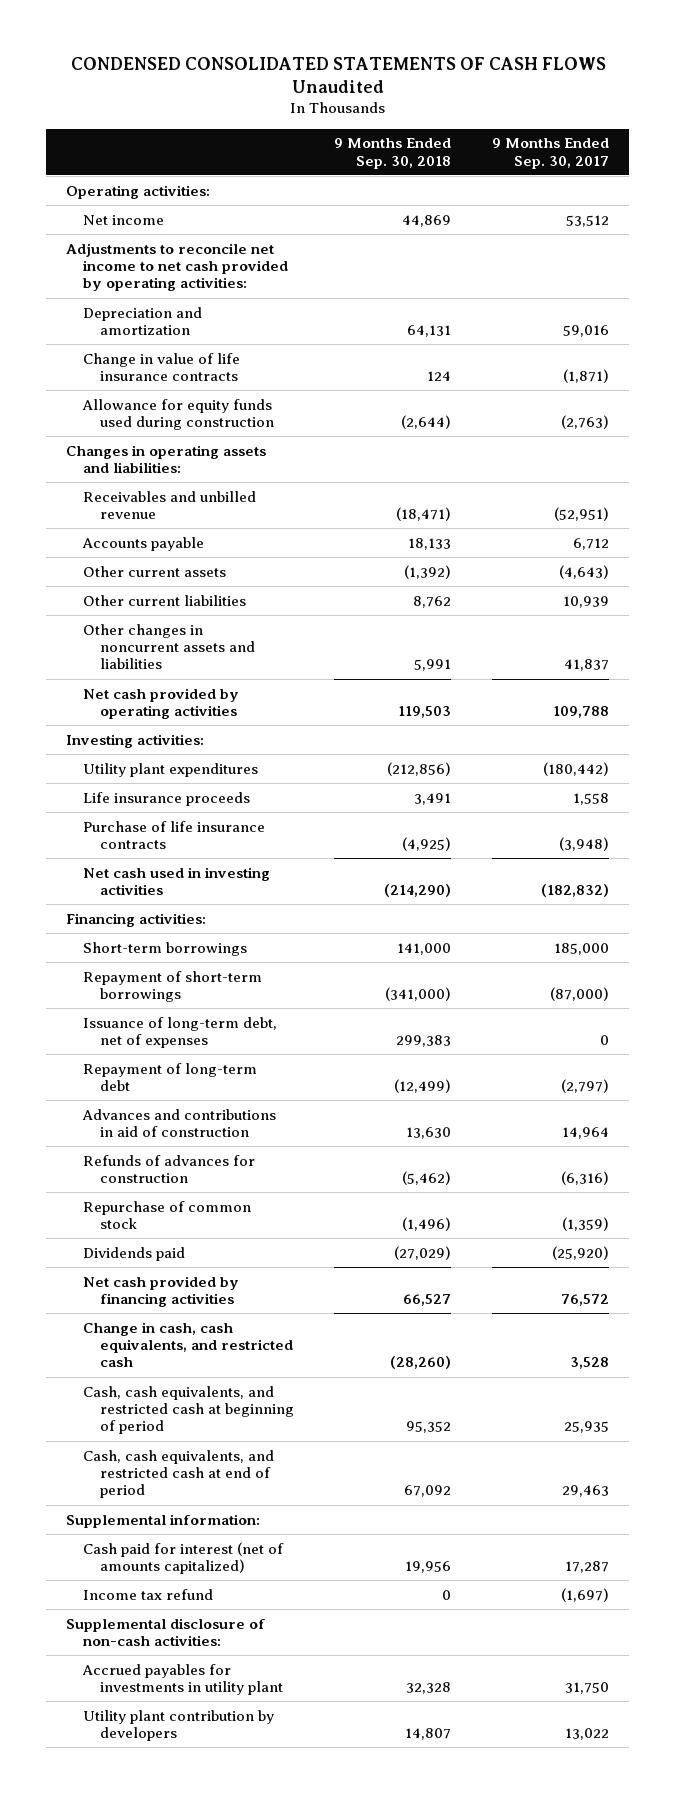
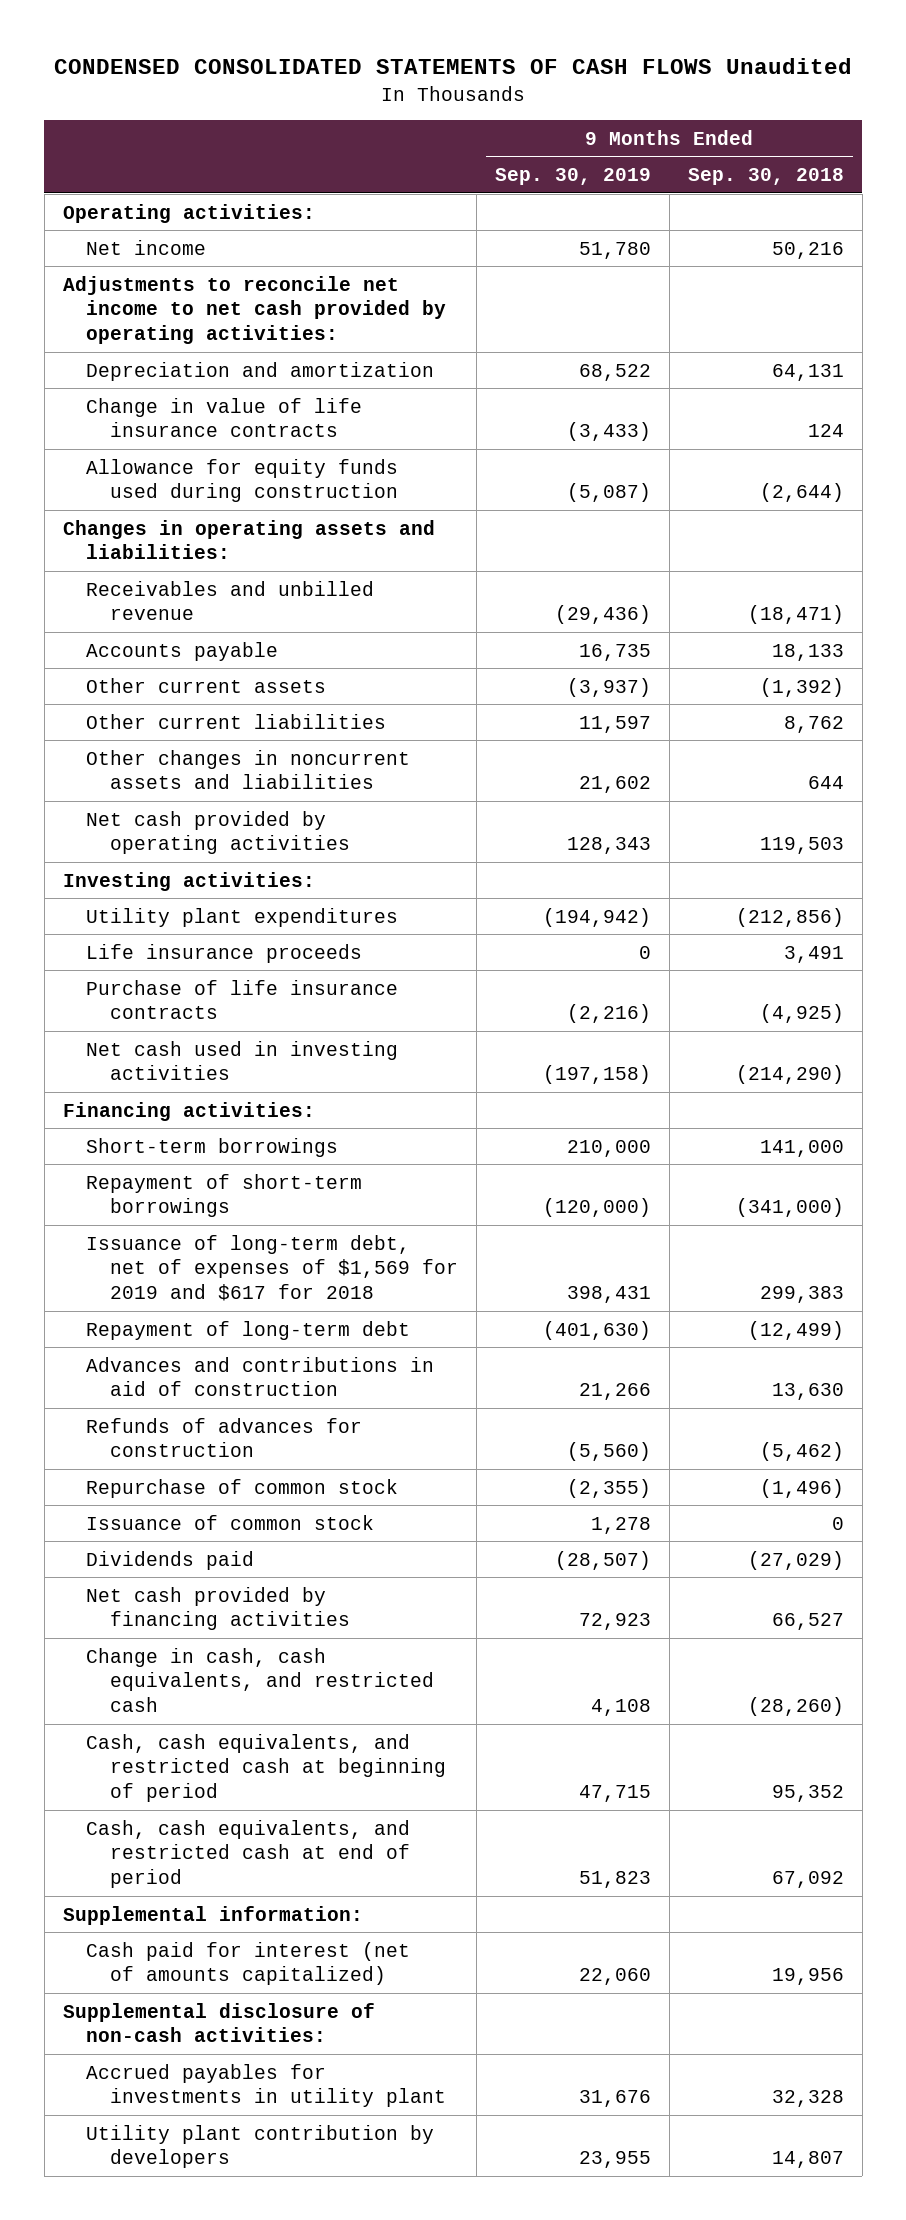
[491,138,609,169] 9 Months Ended Sep. 30, 2017 -> none
none -> [494,168,651,186] Sep. 30, 2019
[402,214,452,227] 44,869 -> [771,241,844,259] 50,216
[414,659,452,672] 5,991 -> [807,776,844,790] 644
[83,1016,278,1049] Issuance of long-term debt, net of expenses -> [86,1234,458,1302] Issuance of long-term debt, net of expenses of $1,569 for 2019 and $617 for 2018
none -> [86,1514,375,1530] Issuance of common stock
[83,1588,214,1600] Income tax refund -> none

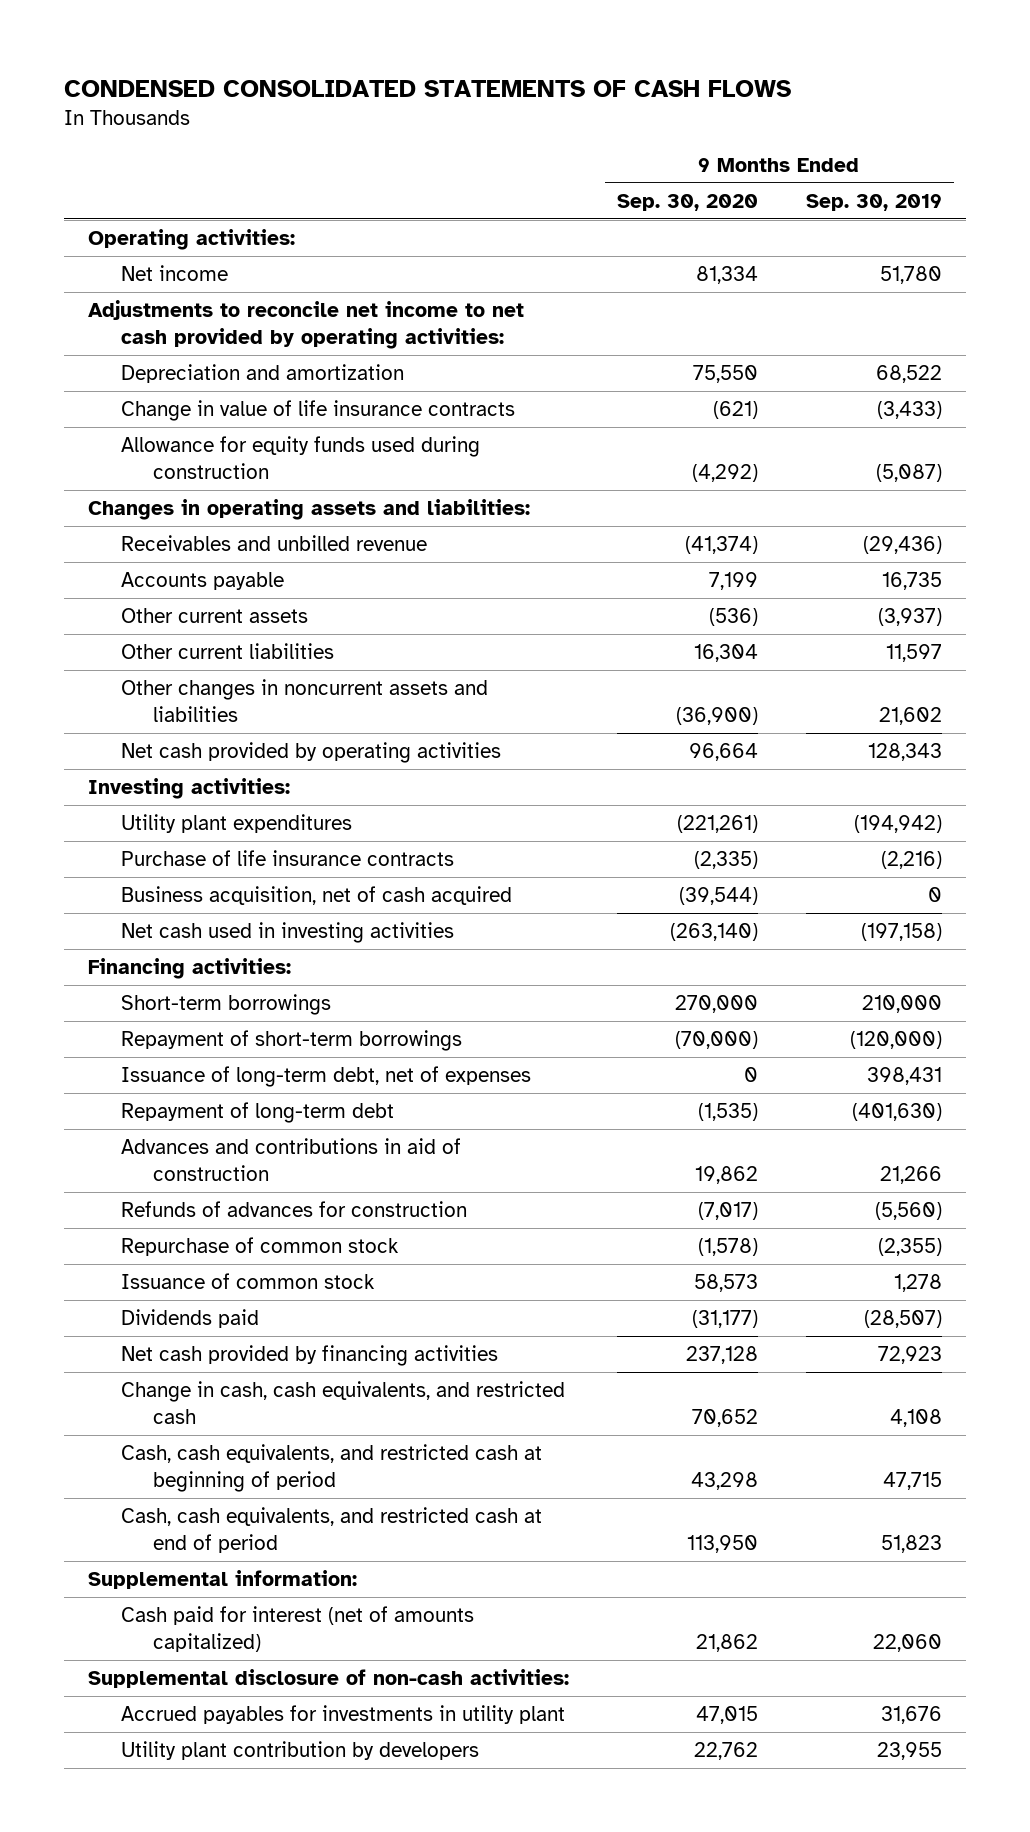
[54,58,853,75] CONDENSED CONSOLIDATED STATEMENTS OF CASH FLOWS Unaudited -> [64,79,792,97] CONDENSED CONSOLIDATED STATEMENTS OF CASH FLOWS
[687,168,844,186] Sep. 30, 2018 -> none
none -> [616,194,758,212] Sep. 30, 2020
[86,943,363,963] Life insurance proceeds -> none
none -> [120,886,512,906] Business acquisition, net of cash acquired
[86,1234,458,1302] Issuance of long-term debt, net of expenses of $1,569 for 2019 and $617 for 2018 -> [120,1066,531,1088] Issuance of long-term debt, net of expenses

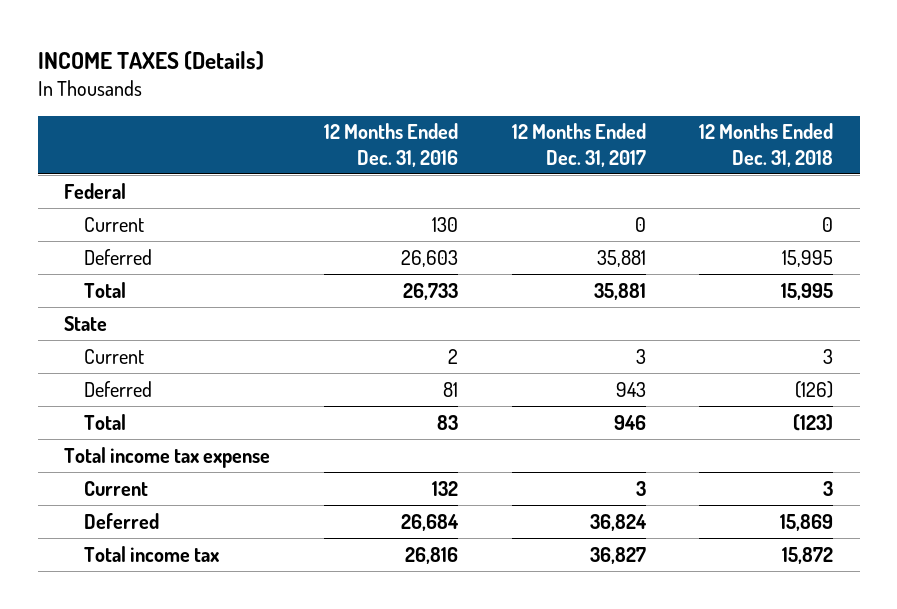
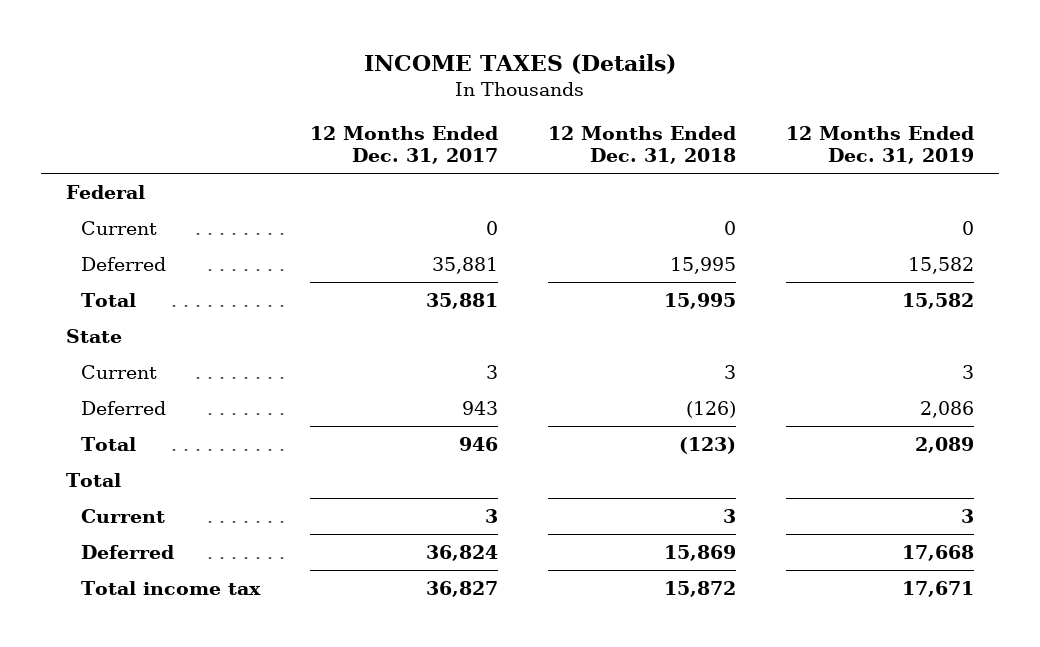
[323,123,458,167] 12 Months Ended Dec. 31, 2016 -> none
none -> [786,125,975,165] 12 Months Ended Dec. 31, 2019
[64,446,271,468] Total income tax expense -> [66,473,122,488] Total

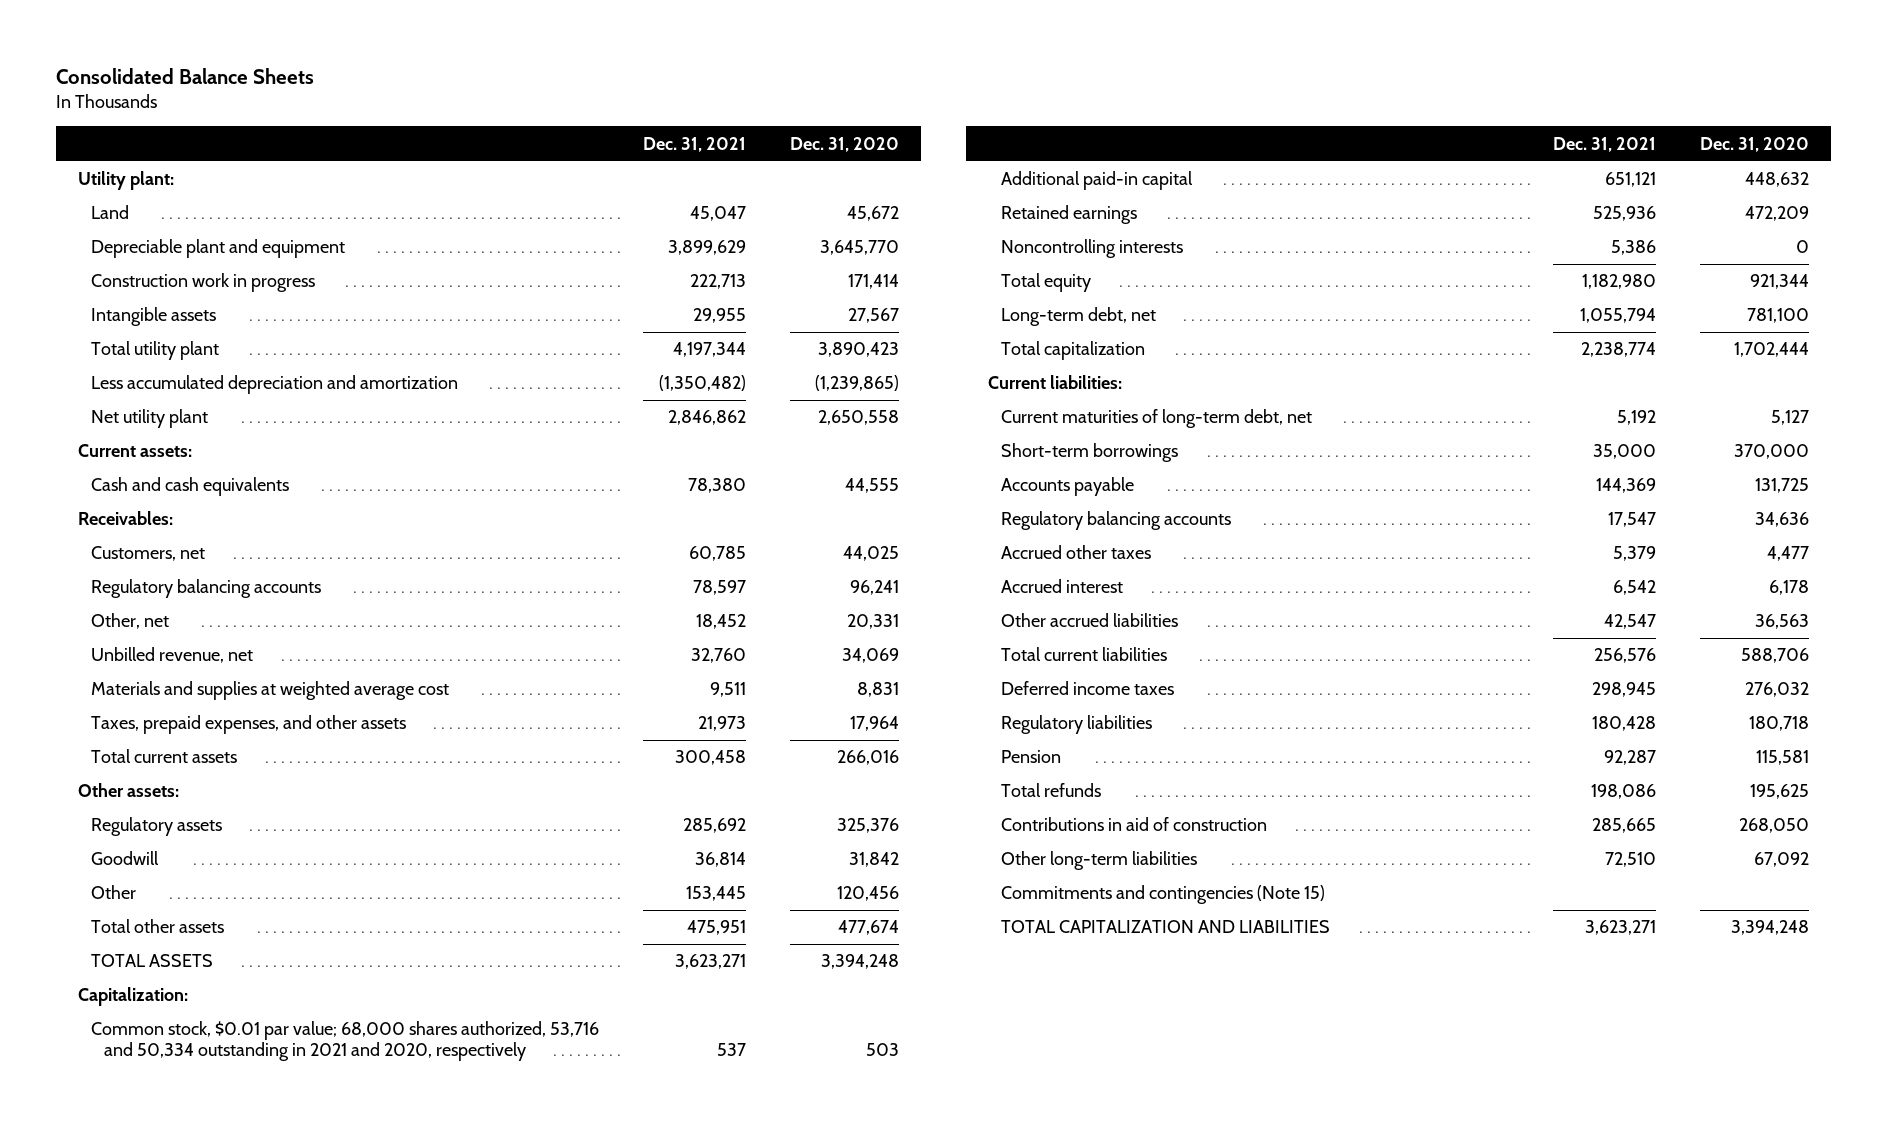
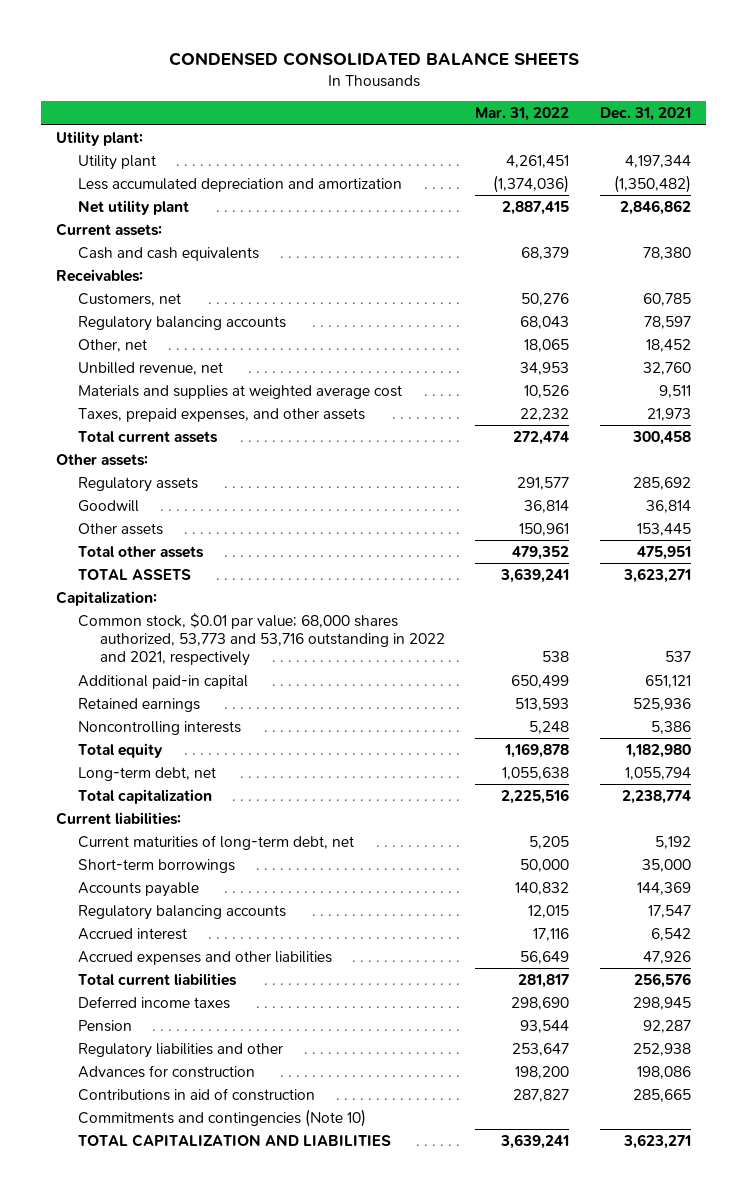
[56,68,315,85] Consolidated Balance Sheets -> [168,52,579,67] CONDENSED CONSOLIDATED BALANCE SHEETS
[790,136,900,152] Dec. 31, 2020 -> none
none -> [475,107,570,122] Mar. 31, 2022
[91,205,130,220] Land -> none
[91,239,346,259] Depreciable plant and equipment -> none
[91,273,316,293] Construction work in progress -> none
[91,307,217,327] Intangible assets -> none
[91,341,220,361] Total utility plant -> [78,154,157,170] Utility plant
[91,885,137,900] Other -> [78,522,164,535] Other assets
[91,1021,600,1062] Common stock, $0.01 par value; 68,000 shares authorized, 53,716 and 50,334 outstanding in 2021 and 2020, respectively -> [78,612,445,667] Common stock, $0.01 par value; 68,000 shares authorized, 53,773 and 53,716 outstanding in 2022 and 2021, respectively
[1001,545,1152,560] Accrued other taxes -> none
[1001,613,1179,628] Other accrued liabilities -> [78,950,333,965] Accrued expenses and other liabilities
[1604,614,1657,630] 42,547 -> [642,950,691,964] 47,926
[1001,715,1153,735] Regulatory liabilities -> none
none -> [78,1042,284,1058] Regulatory liabilities and other
[1001,783,1102,798] Total refunds -> [78,1064,256,1078] Advances for construction
[1001,851,1198,871] Other long-term liabilities -> none
[1001,885,1326,905] Commitments and contingencies (Note 15) -> [78,1108,367,1127] Commitments and contingencies (Note 10)

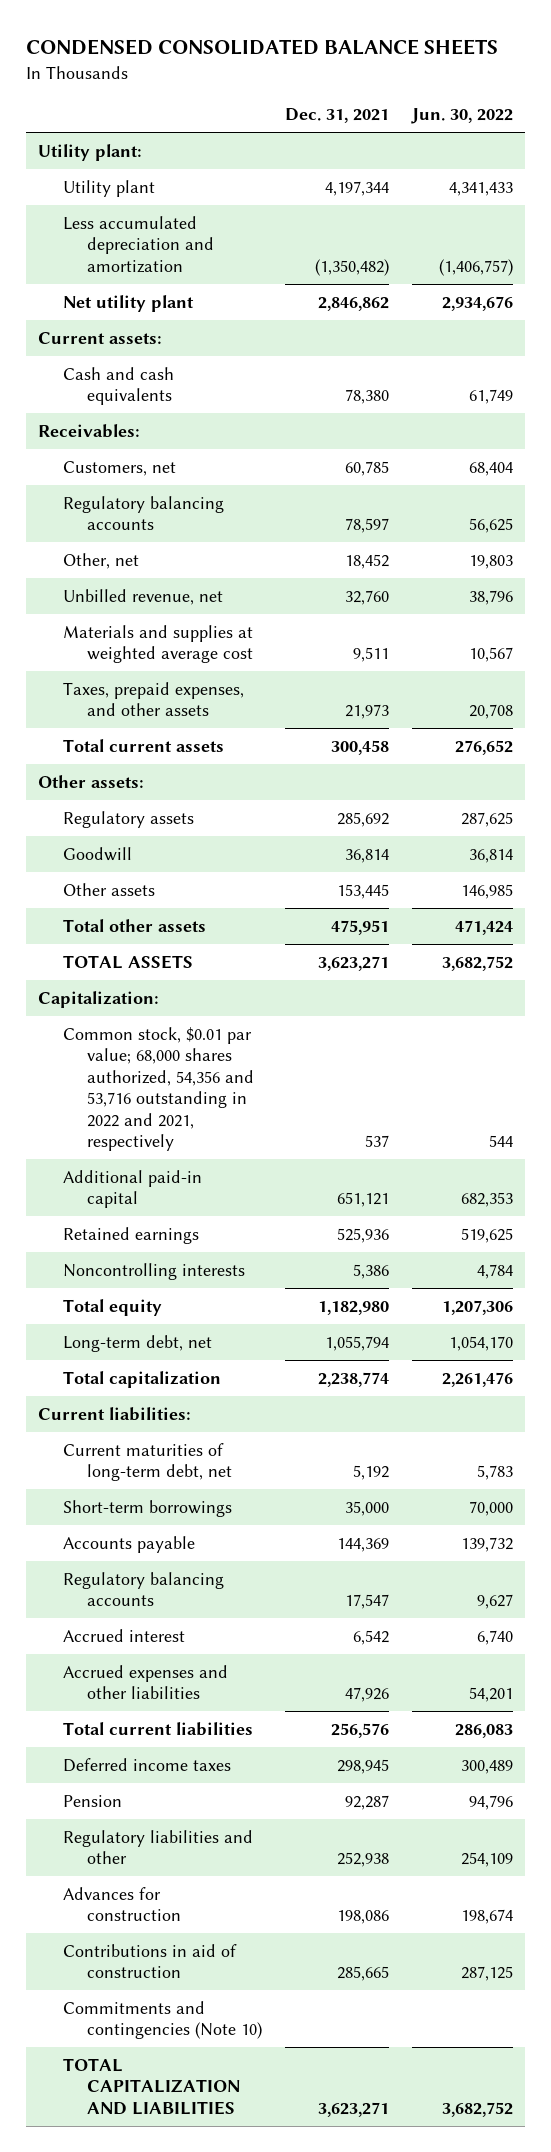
[475,107,570,122] Mar. 31, 2022 -> none
none -> [411,108,514,125] Jun. 30, 2022
[78,612,445,667] Common stock, $0.01 par value; 68,000 shares authorized, 53,773 and 53,716 outstanding in 2022 and 2021, respectively -> [62,1026,255,1152] Common stock, $0.01 par value; 68,000 shares authorized, 54,356 and 53,716 outstanding in 2022 and 2021, respectively

